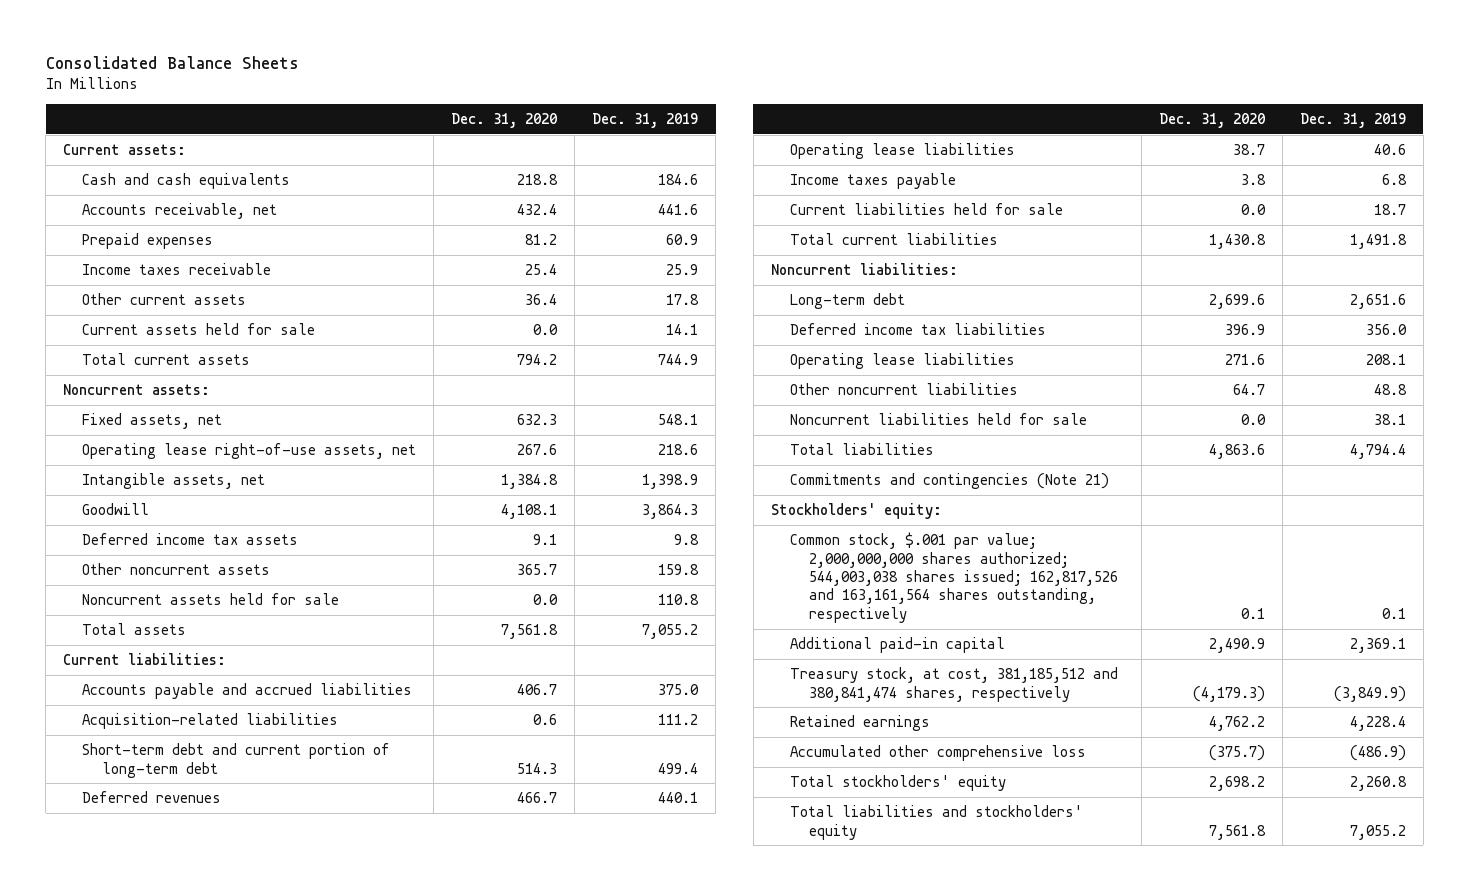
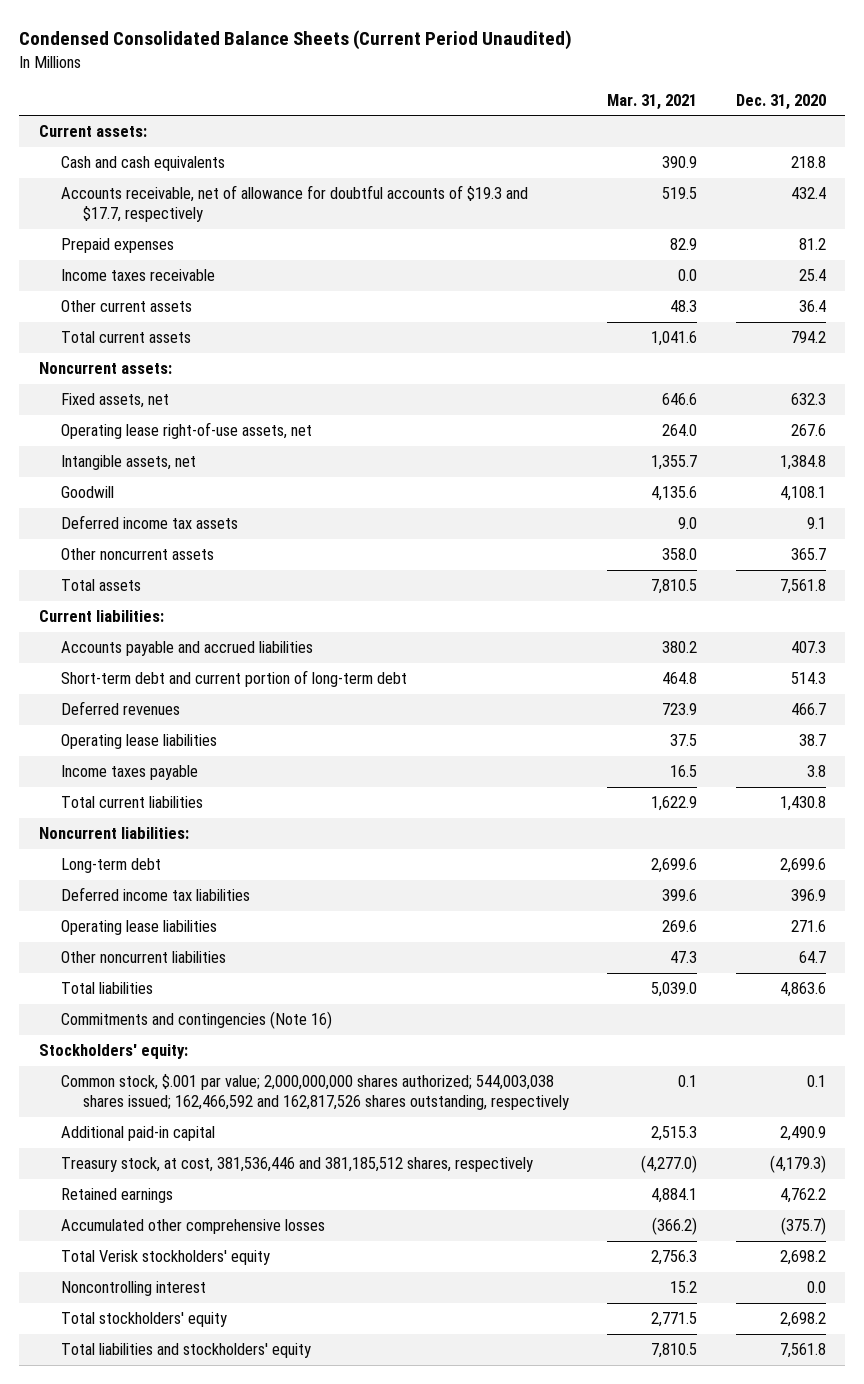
[45,55,299,69] Consolidated Balance Sheets -> [19,30,573,51] Condensed Consolidated Balance Sheets (Current Period Unaudited)
[592,113,699,129] Dec. 31, 2019 -> none
none -> [607,93,698,110] Mar. 31, 2021
[82,203,278,220] Accounts receivable, net -> [60,185,528,223] Accounts receivable, net of allowance for doubtful accounts of $19.3 and $17.7, respectively
[82,323,316,336] Current assets held for sale -> none
[82,593,340,606] Noncurrent assets held for sale -> none
[82,713,339,730] Acquisition-related liabilities -> none
[517,684,558,696] 406.7 -> [790,641,826,654] 407.3
[789,203,1063,216] Current liabilities held for sale -> none
[789,413,1087,426] Noncurrent liabilities held for sale -> none
[789,473,1109,490] Commitments and contingencies (Note 21) -> [60,1011,332,1030] Commitments and contingencies (Note 16)
[789,532,1119,623] Common stock, $.001 par value; 2,000,000,000 shares authorized; 544,003,038 shares issued; 162,817,526 and 163,161,564 shares outstanding, respectively -> [60,1074,569,1111] Common stock, $.001 par value; 2,000,000,000 shares authorized; 544,003,038 shares issued; 162,466,592 and 162,817,526 shares outstanding, respectively
[789,667,1118,702] Treasury stock, at cost, 381,185,512 and 380,841,474 shares, respectively -> [60,1157,533,1173] Treasury stock, at cost, 381,536,446 and 381,185,512 shares, respectively
[789,745,1086,762] Accumulated other comprehensive loss -> [60,1219,325,1235] Accumulated other comprehensive losses
none -> [60,1250,270,1266] Total Verisk stockholders' equity
none -> [60,1281,206,1297] Noncontrolling interest

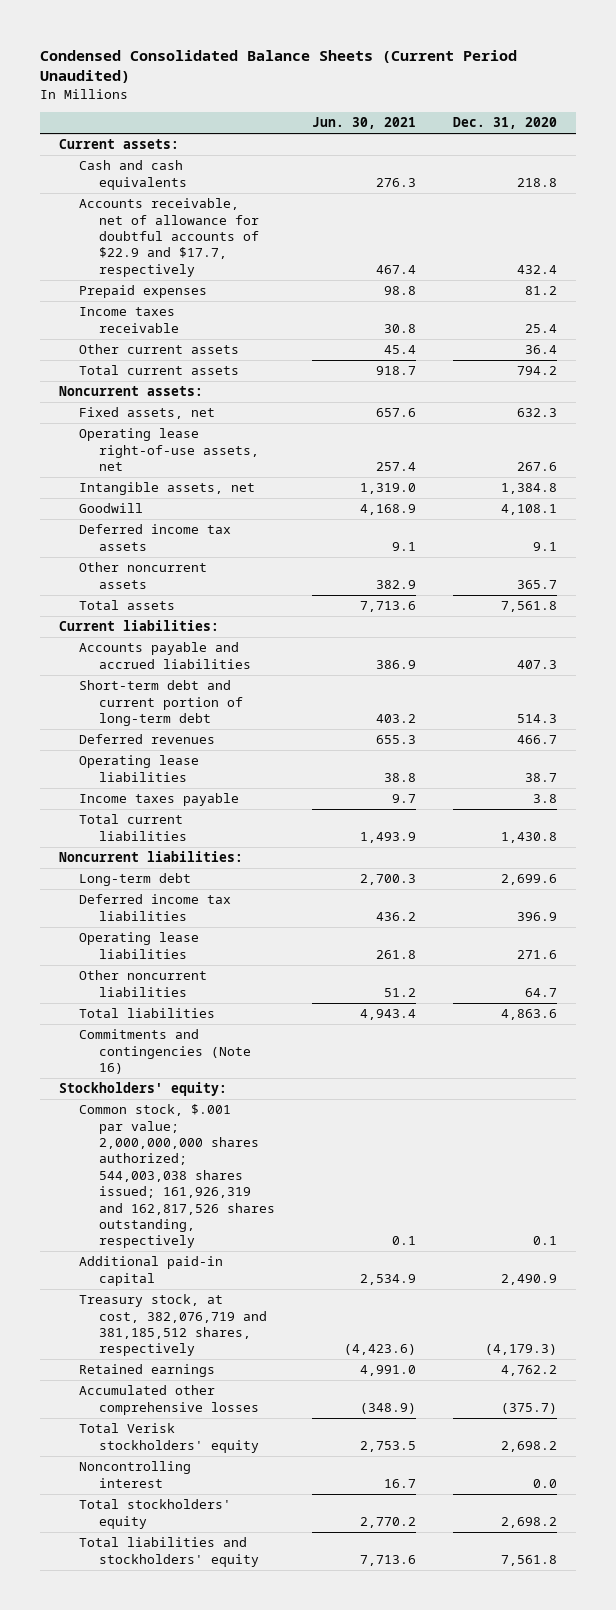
[607,93,698,110] Mar. 31, 2021 -> none
none -> [311,117,416,130] Jun. 30, 2021
[60,185,528,223] Accounts receivable, net of allowance for doubtful accounts of $19.3 and $17.7, respectively -> [78,198,259,277] Accounts receivable, net of allowance for doubtful accounts of $22.9 and $17.7, respectively
[60,1074,569,1111] Common stock, $.001 par value; 2,000,000,000 shares authorized; 544,003,038 shares issued; 162,466,592 and 162,817,526 shares outstanding, respectively -> [78,1104,275,1249] Common stock, $.001 par value; 2,000,000,000 shares authorized; 544,003,038 shares issued; 161,926,319 and 162,817,526 shares outstanding, respectively
[60,1157,533,1173] Treasury stock, at cost, 381,536,446 and 381,185,512 shares, respectively -> [78,1294,267,1357] Treasury stock, at cost, 382,076,719 and 381,185,512 shares, respectively

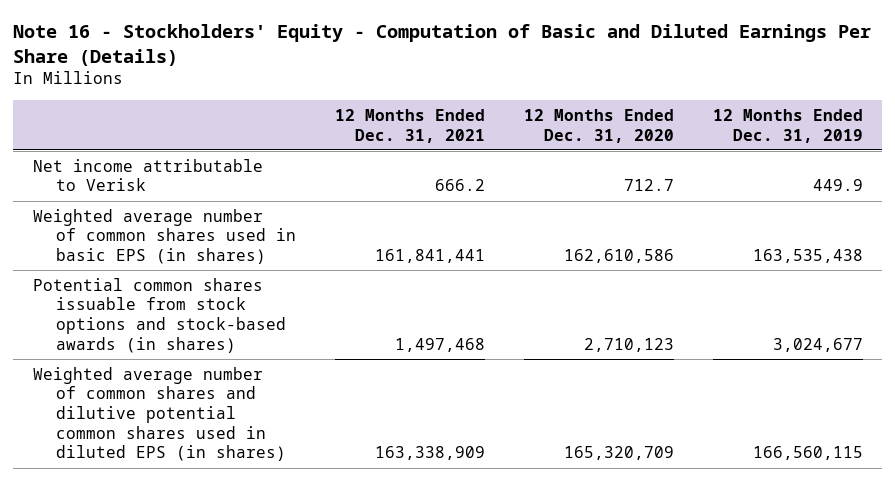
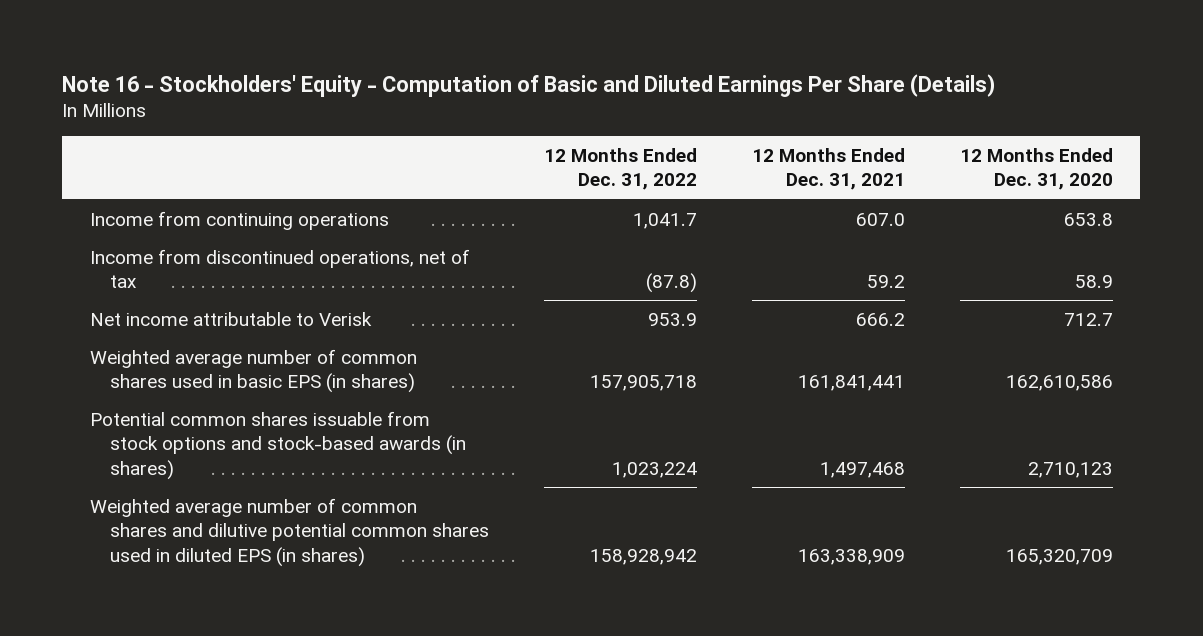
[712,108,863,143] 12 Months Ended Dec. 31, 2019 -> none
none -> [543,147,697,191] 12 Months Ended Dec. 31, 2022
none -> [89,210,389,230] Income from continuing operations
none -> [89,248,470,289] Income from discontinued operations, net of tax

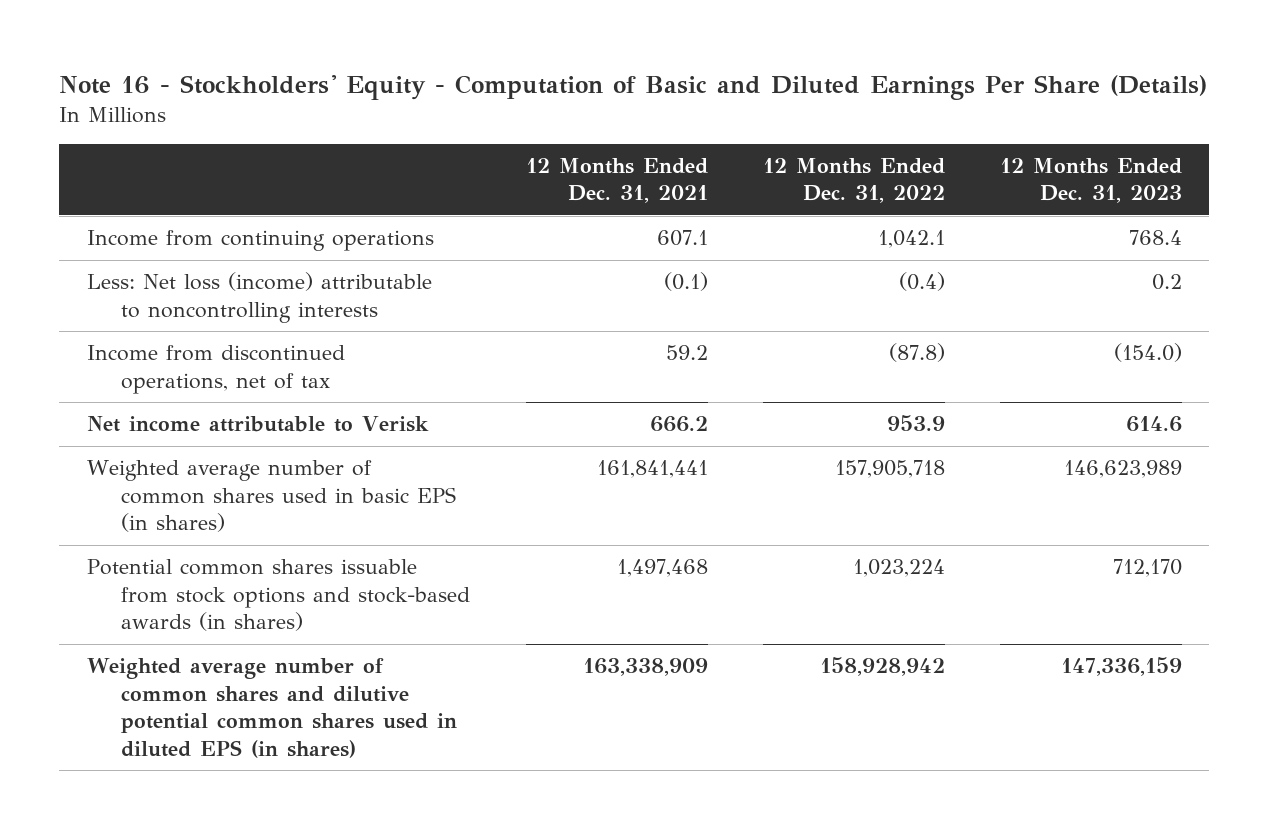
[959,147,1113,191] 12 Months Ended Dec. 31, 2020 -> none
none -> [999,157,1182,204] 12 Months Ended Dec. 31, 2023
[632,212,697,229] 1,041.7 -> [877,230,945,249] 1,042.1
[855,212,905,226] 607.0 -> [656,230,708,247] 607.1
none -> [86,272,432,323] Less: Net loss (income) attributable to noncontrolling interests

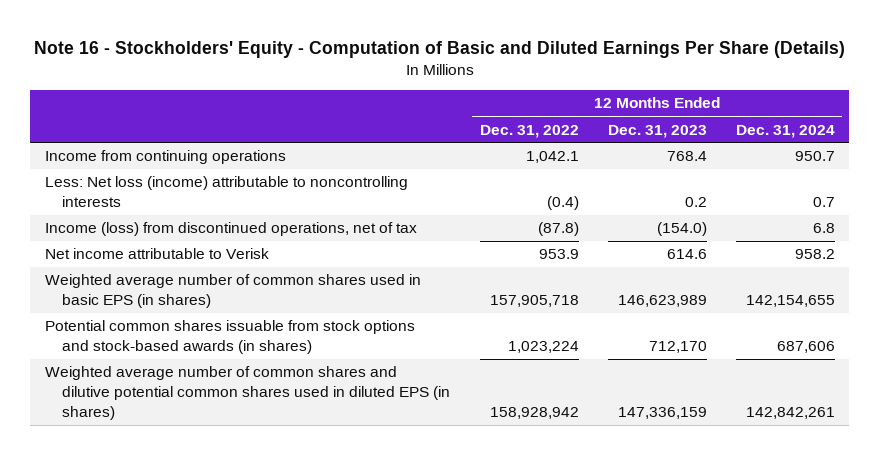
[525,157,708,204] 12 Months Ended Dec. 31, 2021 -> none
none -> [735,124,835,138] Dec. 31, 2024
[86,345,345,394] Income from discontinued operations, net of tax -> [44,222,417,237] Income (loss) from discontinued operations, net of tax

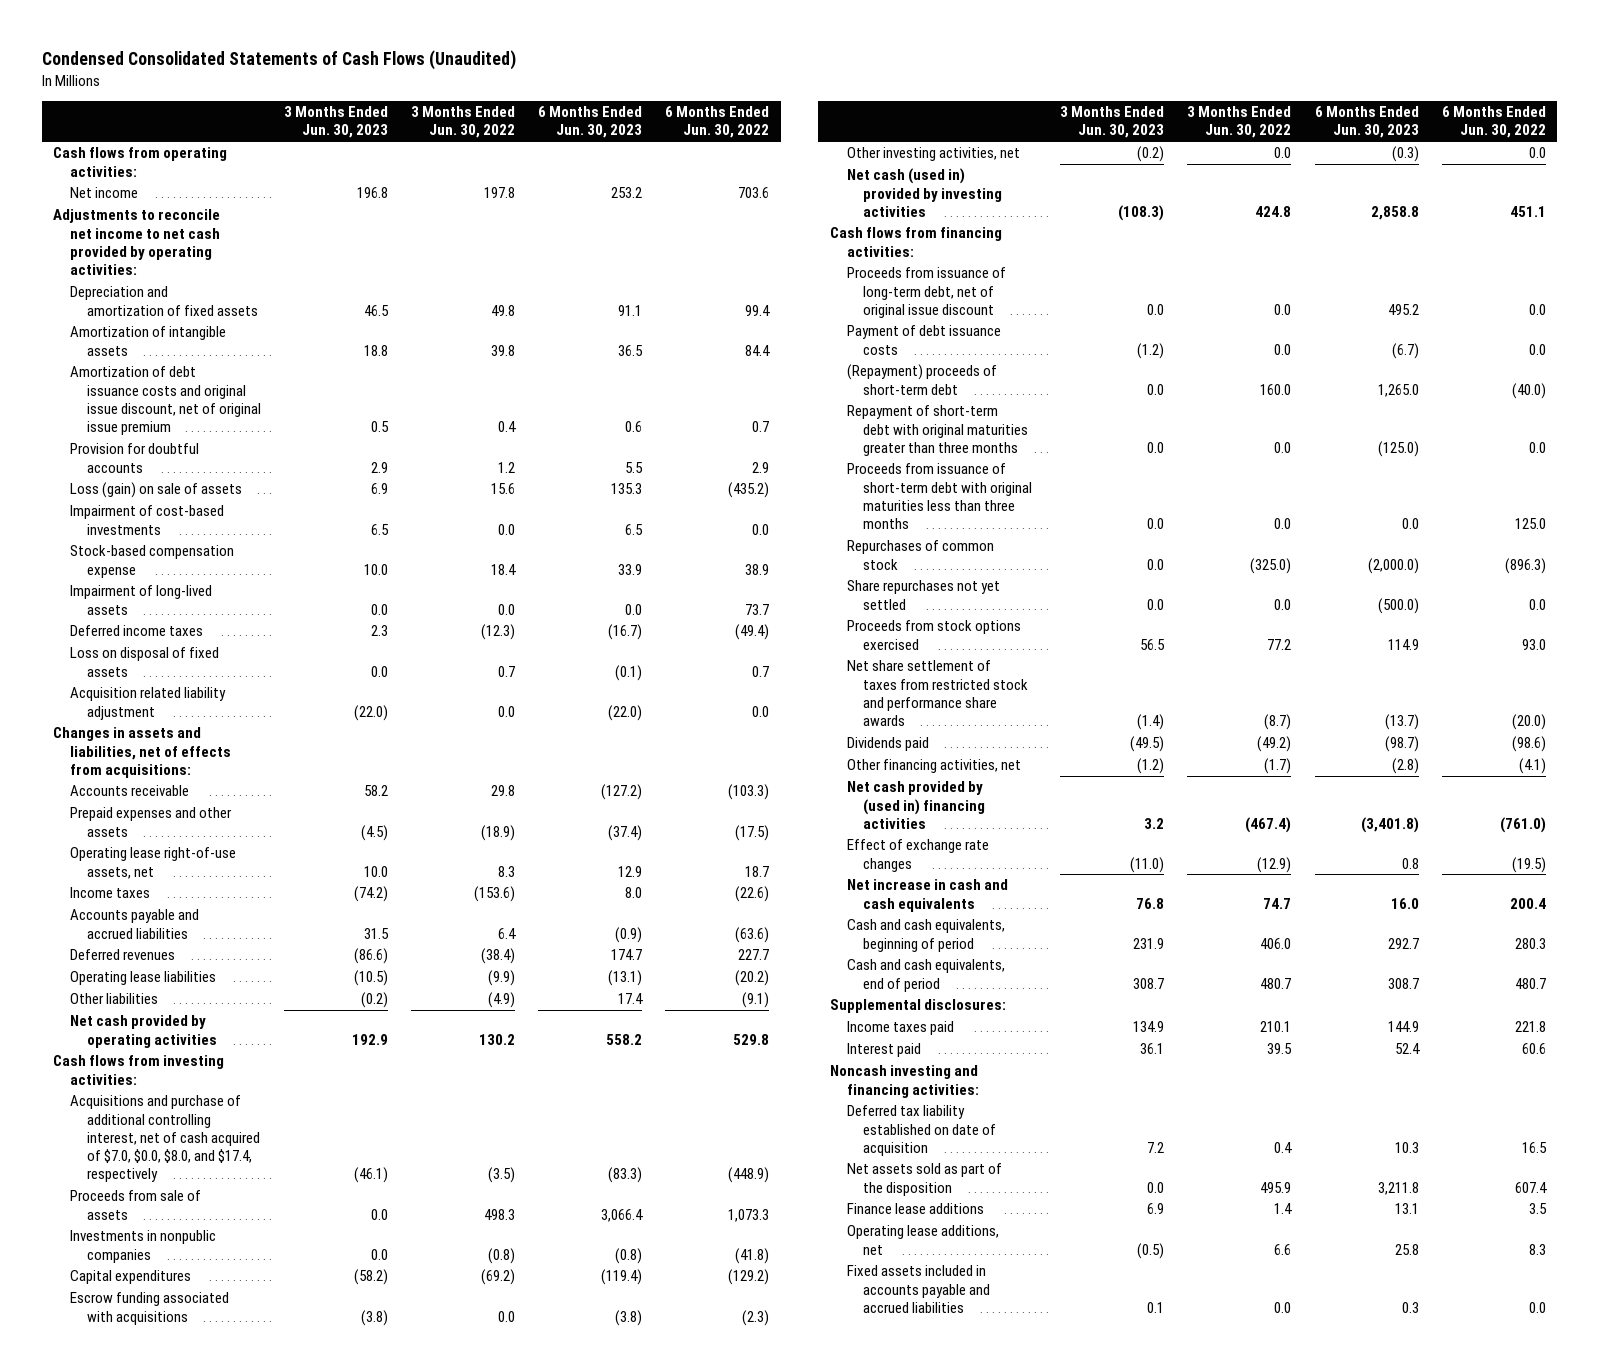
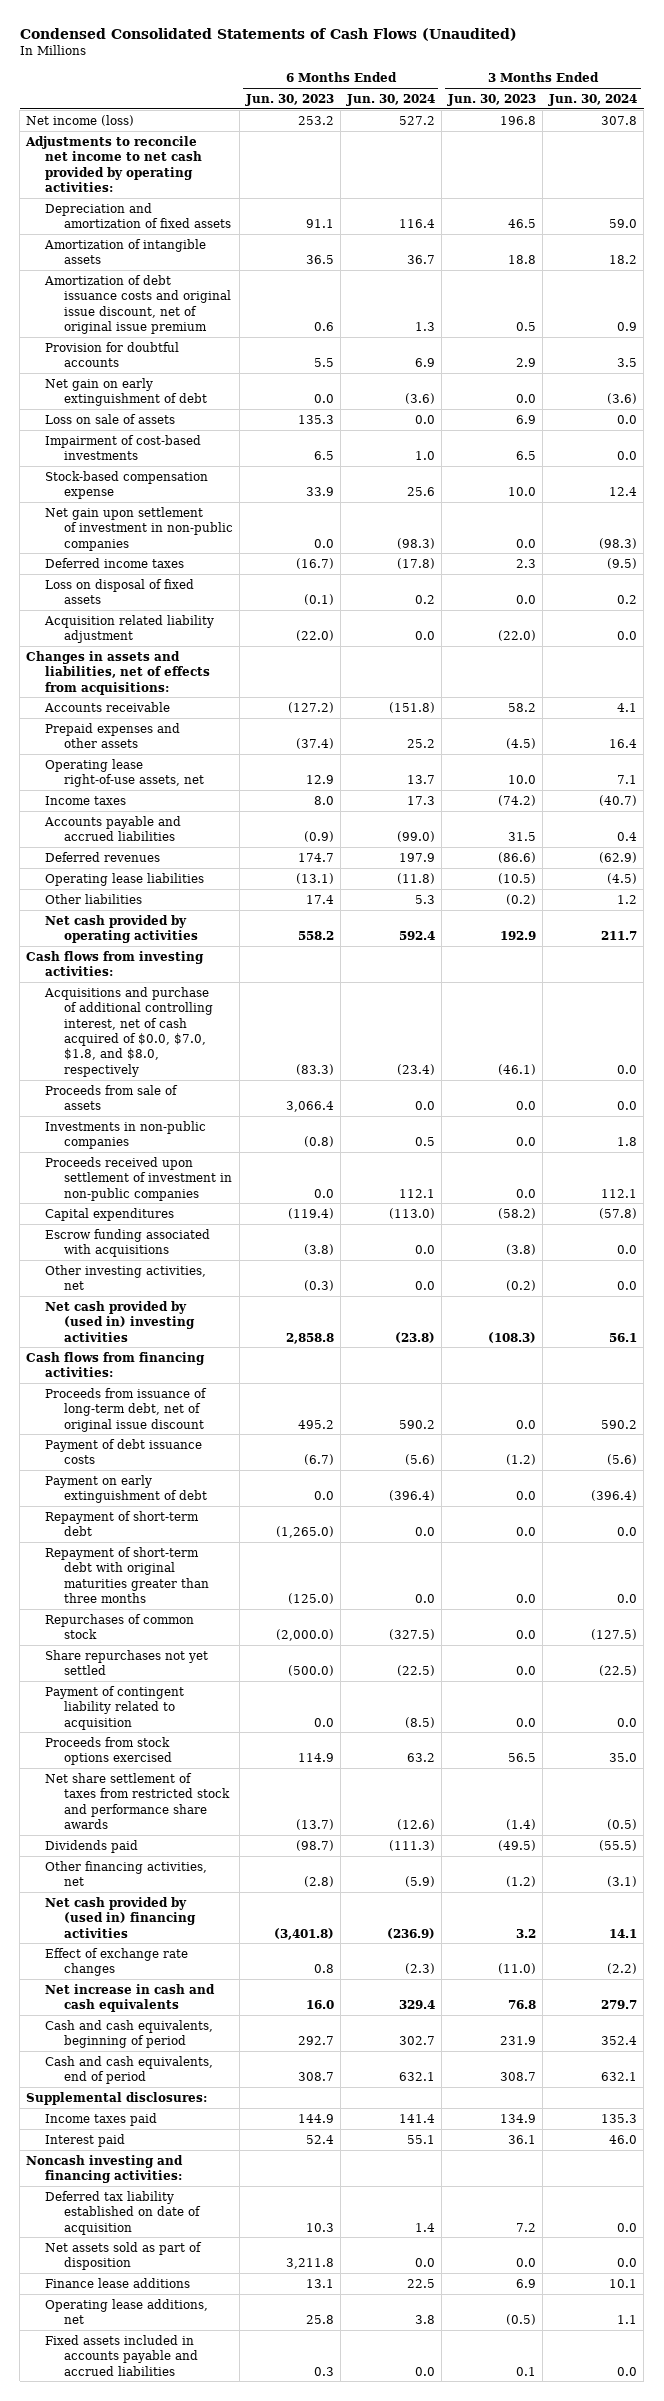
[410,106,515,139] 3 Months Ended Jun. 30, 2022 -> none
[665,106,770,139] 6 Months Ended Jun. 30, 2022 -> none
none -> [346,93,436,106] Jun. 30, 2024
none -> [548,93,638,106] Jun. 30, 2024
[53,147,228,177] Cash flows from operating activities: -> none
[69,187,138,199] Net income -> [26,114,135,126] Net income (loss)
none -> [45,377,208,407] Net gain on early extinguishment of debt
[69,482,242,499] Loss (gain) on sale of assets -> [45,413,176,424] Loss on sale of assets
[69,585,212,615] Impairment of long-lived assets -> none
none -> [45,506,234,551] Net gain upon settlement of investment in non-public companies
[69,1095,260,1183] Acquisitions and purchase of additional controlling interest, net of cash acquired of $7.0, $0.0, $8.0, and $17.4, respectively -> [44,986,214,1077] Acquisitions and purchase of additional controlling interest, net of cash acquired of $0.0, $7.0, $1.8, and $8.0, respectively
[69,1230,216,1263] Investments in nonpublic companies -> [45,1120,207,1150] Investments in non-public companies
none -> [45,1156,233,1201] Proceeds received upon settlement of investment in non-public companies
[846,168,1003,217] Net cash (used in) provided by investing activities -> [45,1300,196,1342] Net cash provided by (used in) investing activities
none -> [45,1474,208,1504] Payment on early extinguishment of debt
[846,364,997,395] (Repayment) proceeds of short-term debt -> [45,1510,200,1537] Repayment of short-term debt
[1377,383,1419,397] 1,265.0 -> [276,1526,335,1539] (1,265.0)
[846,463,1033,529] Proceeds from issuance of short-term debt with original maturities less than three months -> none
none -> [45,1685,185,1730] Payment of contingent liability related to acquisition
[846,1163,1002,1196] Net assets sold as part of the disposition -> [45,2241,203,2271] Net assets sold as part of disposition

